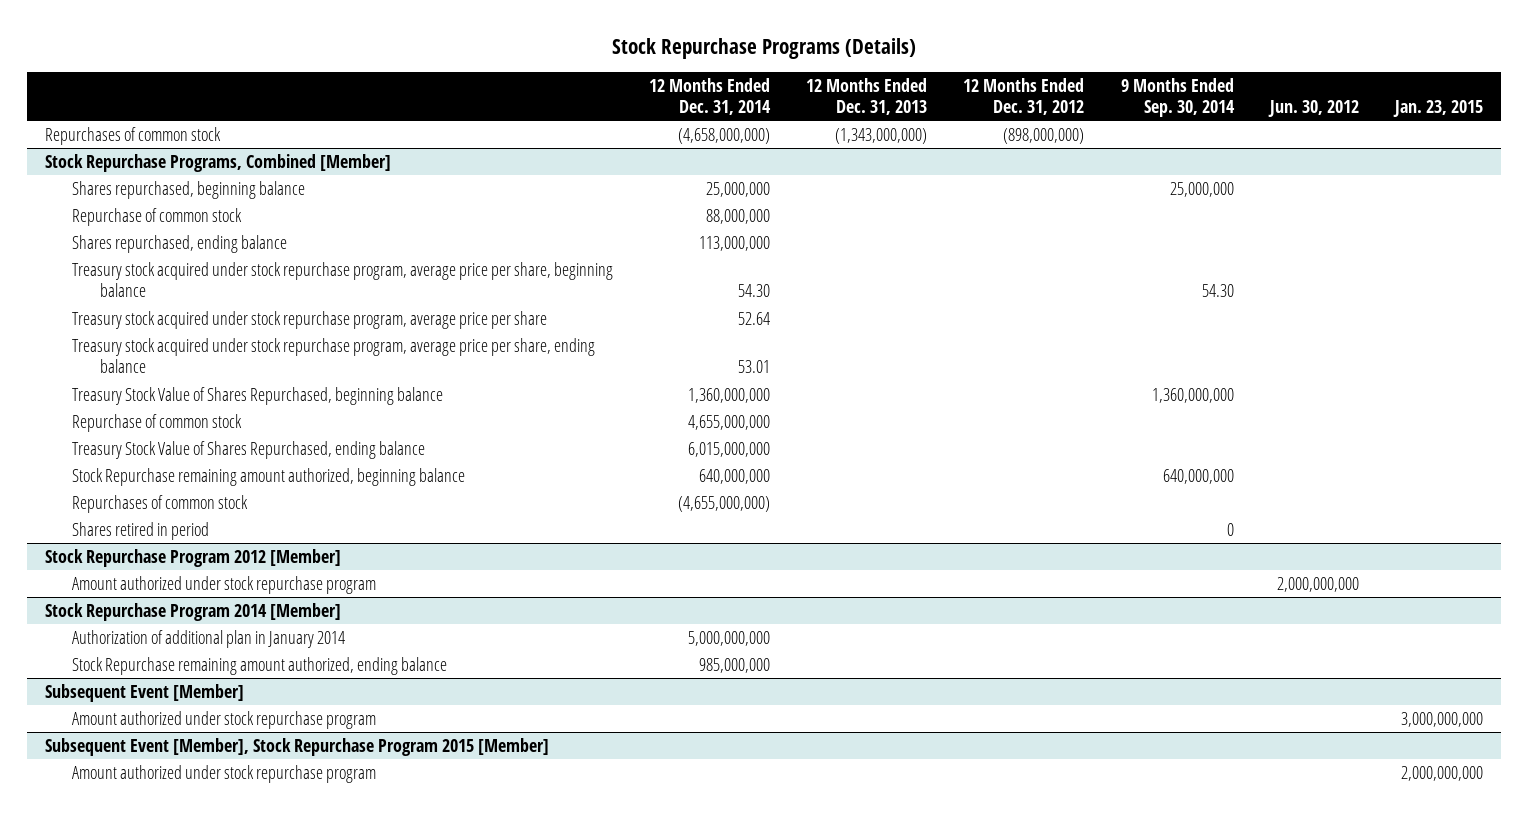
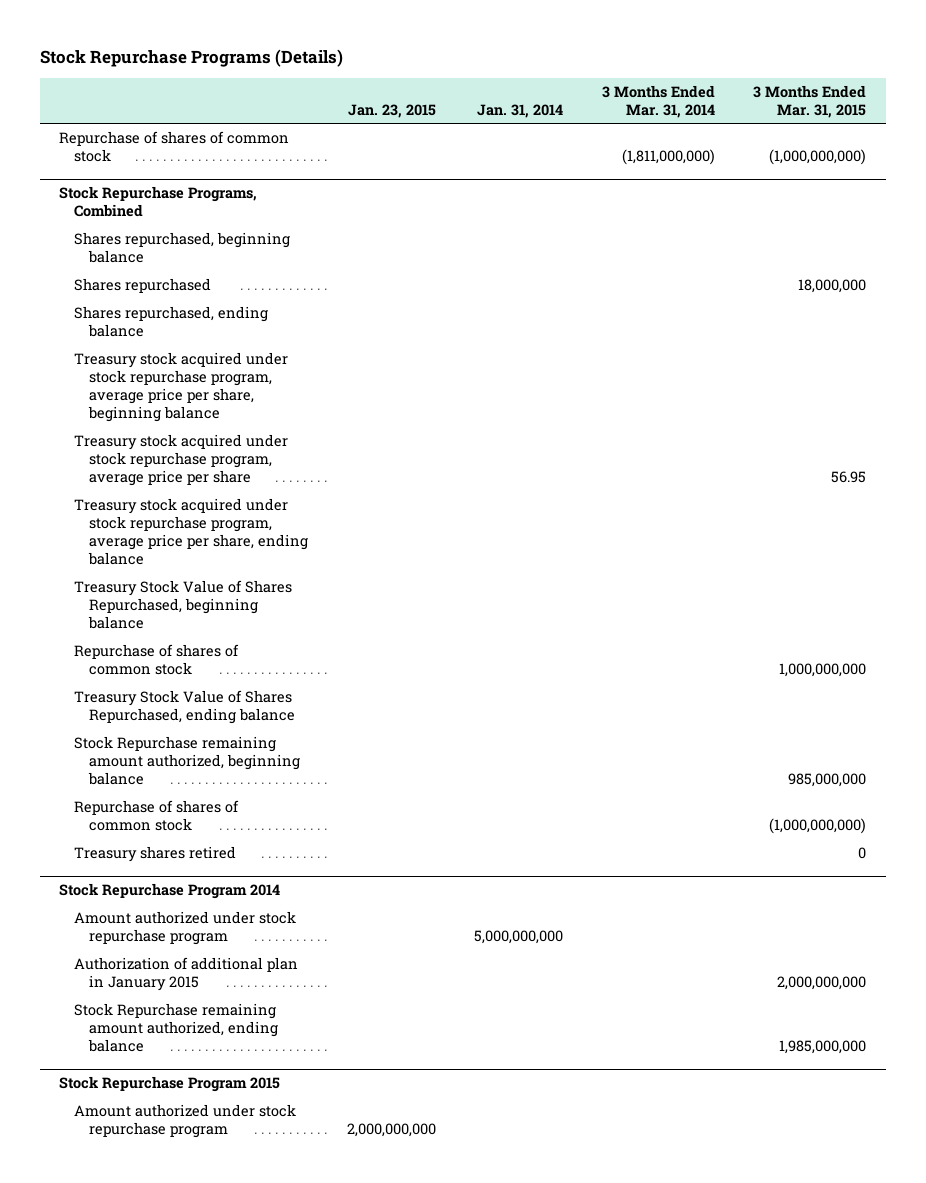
[649,77,772,116] 12 Months Ended Dec. 31, 2014 -> none
[806,77,928,116] 12 Months Ended Dec. 31, 2013 -> none
[963,77,1085,116] 12 Months Ended Dec. 31, 2012 -> none
[1120,77,1235,118] 9 Months Ended Sep. 30, 2014 -> none
[1267,100,1359,118] Jun. 30, 2012 -> none
none -> [477,103,564,118] Jan. 31, 2014
none -> [601,84,715,118] 3 Months Ended Mar. 31, 2014
none -> [753,84,867,118] 3 Months Ended Mar. 31, 2015
[44,126,221,145] Repurchases of common stock -> [59,131,290,163] Repurchase of shares of common stock
[44,153,391,172] Stock Repurchase Programs, Combined [Member] -> [59,186,258,218] Stock Repurchase Programs, Combined
[72,207,243,226] Repurchase of common stock -> [74,278,212,294] Shares repurchased
[72,413,243,432] Repurchase of common stock -> [74,644,240,676] Repurchase of shares of common stock
[44,548,341,567] Stock Repurchase Program 2012 [Member] -> none
[72,575,377,594] Amount authorized under stock repurchase program -> none
[72,494,249,513] Repurchases of common stock -> [74,800,240,832] Repurchase of shares of common stock
[72,521,210,540] Shares retired in period -> [74,846,237,863] Treasury shares retired
[44,602,341,621] Stock Repurchase Program 2014 [Member] -> [59,883,281,900] Stock Repurchase Program 2014
none -> [74,911,297,946] Amount authorized under stock repurchase program
[72,629,346,648] Authorization of additional plan in January 2014 -> [74,957,299,992] Authorization of additional plan in January 2015
[44,683,244,702] Subsequent Event [Member] -> none
[72,710,377,729] Amount authorized under stock repurchase program -> none
[44,737,549,756] Subsequent Event [Member], Stock Repurchase Program 2015 [Member] -> [59,1076,281,1093] Stock Repurchase Program 2015

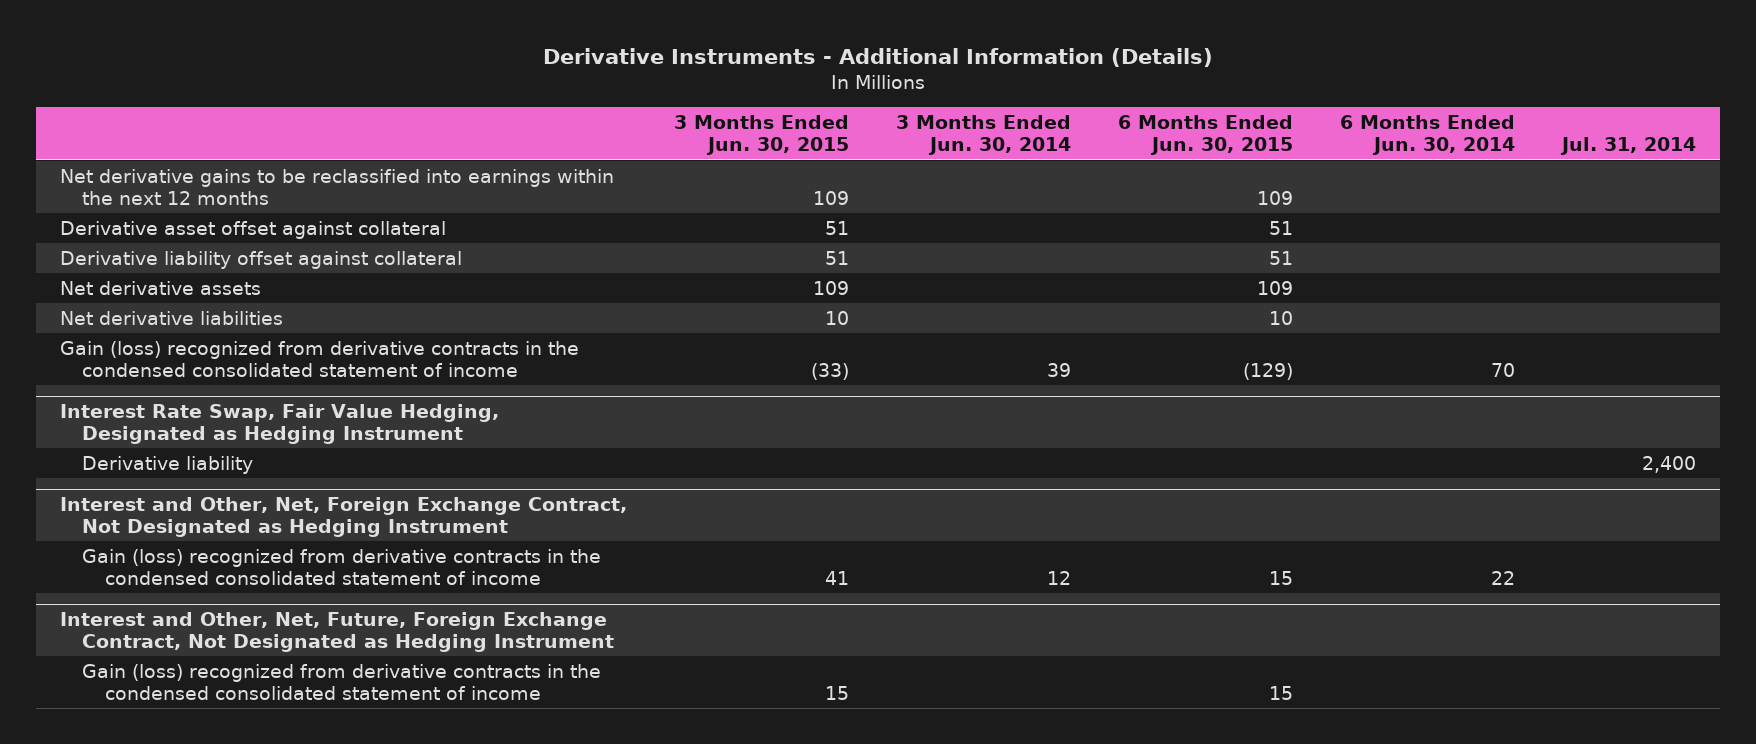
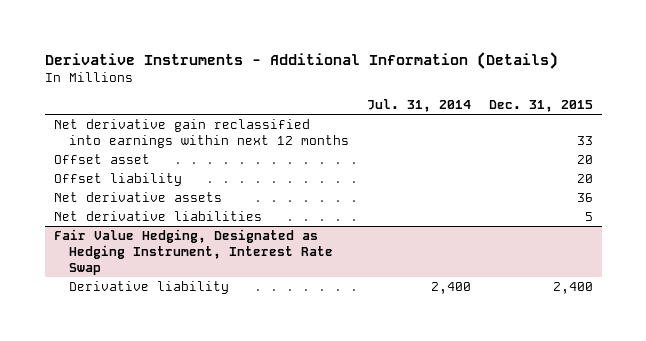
[673,115,849,156] 3 Months Ended Jun. 30, 2015 -> none
[895,115,1071,156] 3 Months Ended Jun. 30, 2014 -> none
[1118,115,1294,156] 6 Months Ended Jun. 30, 2015 -> none
[1340,115,1516,156] 6 Months Ended Jun. 30, 2014 -> none
none -> [488,100,593,113] Dec. 31, 2015
[59,220,446,239] Derivative asset offset against collateral -> none
[59,250,462,269] Derivative liability offset against collateral -> none
[59,168,614,205] Net derivative gains to be reclassified into earnings within the next 12 months -> [53,119,349,149] Net derivative gain reclassified into earnings within next 12 months
none -> [53,154,150,165] Offset asset
none -> [53,173,182,187] Offset liability
[59,340,579,377] Gain (loss) recognized from derivative contracts in the condensed consolidated statement of income -> none
[59,403,499,445] Interest Rate Swap, Fair Value Hedging, Designated as Hedging Instrument -> [53,229,333,275] Fair Value Hedging, Designated as Hedging Instrument, Interest Rate Swap
[59,496,627,538] Interest and Other, Net, Foreign Exchange Contract, Not Designated as Hedging Instrument -> none
[82,548,602,585] Gain (loss) recognized from derivative contracts in the condensed consolidated statement of income -> none
[59,611,615,653] Interest and Other, Net, Future, Foreign Exchange Contract, Not Designated as Hedging Instrument -> none
[82,663,602,700] Gain (loss) recognized from derivative contracts in the condensed consolidated statement of income -> none

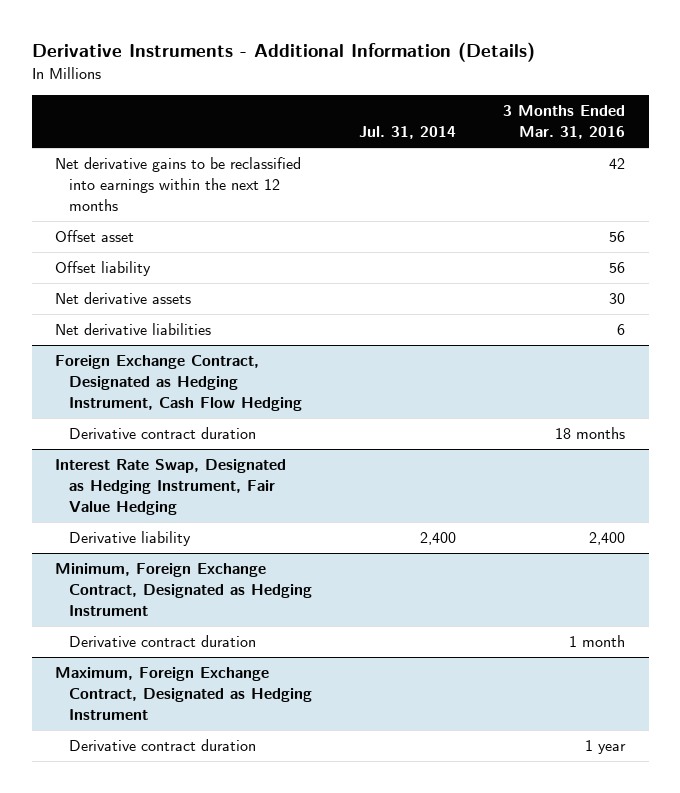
[488,100,593,113] Dec. 31, 2015 -> none
none -> [503,105,626,140] 3 Months Ended Mar. 31, 2016
[53,119,349,149] Net derivative gain reclassified into earnings within next 12 months -> [55,157,302,211] Net derivative gains to be reclassified into earnings within the next 12 months
none -> [55,355,303,411] Foreign Exchange Contract, Designated as Hedging Instrument, Cash Flow Hedging
none -> [69,427,257,440] Derivative contract duration
[53,229,333,275] Fair Value Hedging, Designated as Hedging Instrument, Interest Rate Swap -> [55,459,287,515] Interest Rate Swap, Designated as Hedging Instrument, Fair Value Hedging
none -> [55,563,313,616] Minimum, Foreign Exchange Contract, Designated as Hedging Instrument
none -> [69,635,257,648] Derivative contract duration
none -> [55,667,313,720] Maximum, Foreign Exchange Contract, Designated as Hedging Instrument
none -> [69,739,257,752] Derivative contract duration

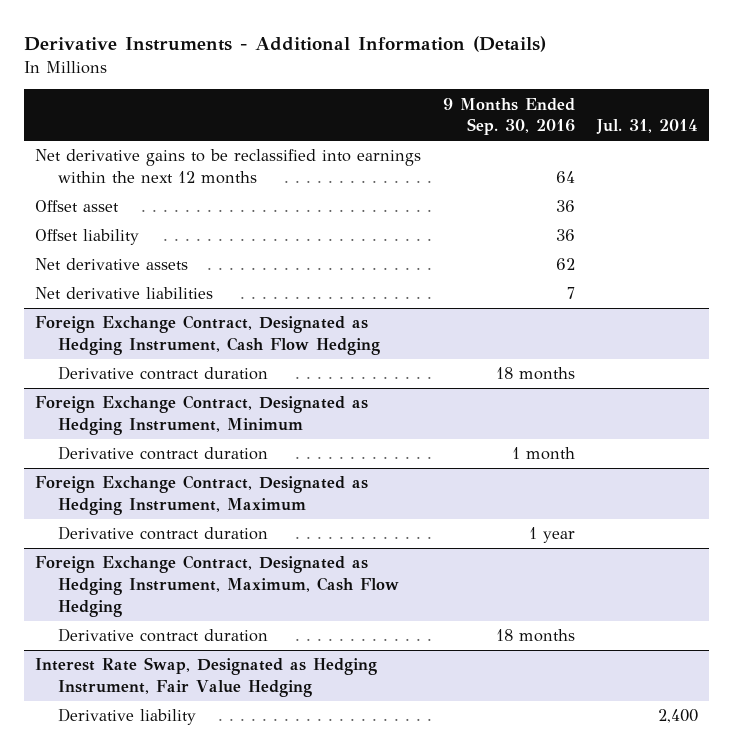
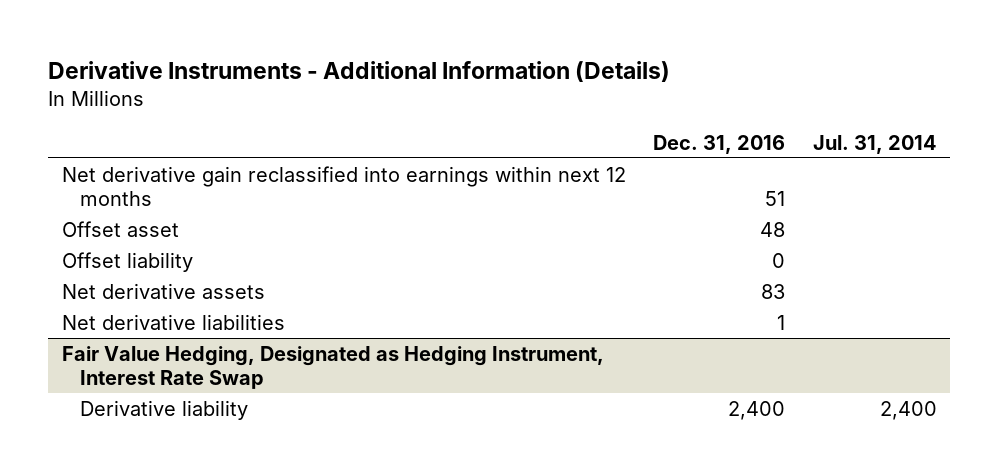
[442,97,575,136] 9 Months Ended Sep. 30, 2016 -> none
none -> [653,134,786,154] Dec. 31, 2016
[35,149,422,185] Net derivative gains to be reclassified into earnings within the next 12 months -> [61,165,626,207] Net derivative gain reclassified into earnings within next 12 months
[35,315,381,356] Foreign Exchange Contract, Designated as Hedging Instrument, Cash Flow Hedging -> none
[58,366,269,381] Derivative contract duration -> none
[35,395,369,436] Foreign Exchange Contract, Designated as Hedging Instrument, Minimum -> none
[58,446,269,461] Derivative contract duration -> none
[35,475,369,516] Foreign Exchange Contract, Designated as Hedging Instrument, Maximum -> none
[58,526,269,541] Derivative contract duration -> none
[35,555,400,617] Foreign Exchange Contract, Designated as Hedging Instrument, Maximum, Cash Flow Hedging -> none
[58,628,269,643] Derivative contract duration -> none
[35,657,378,698] Interest Rate Swap, Designated as Hedging Instrument, Fair Value Hedging -> [61,345,604,390] Fair Value Hedging, Designated as Hedging Instrument, Interest Rate Swap

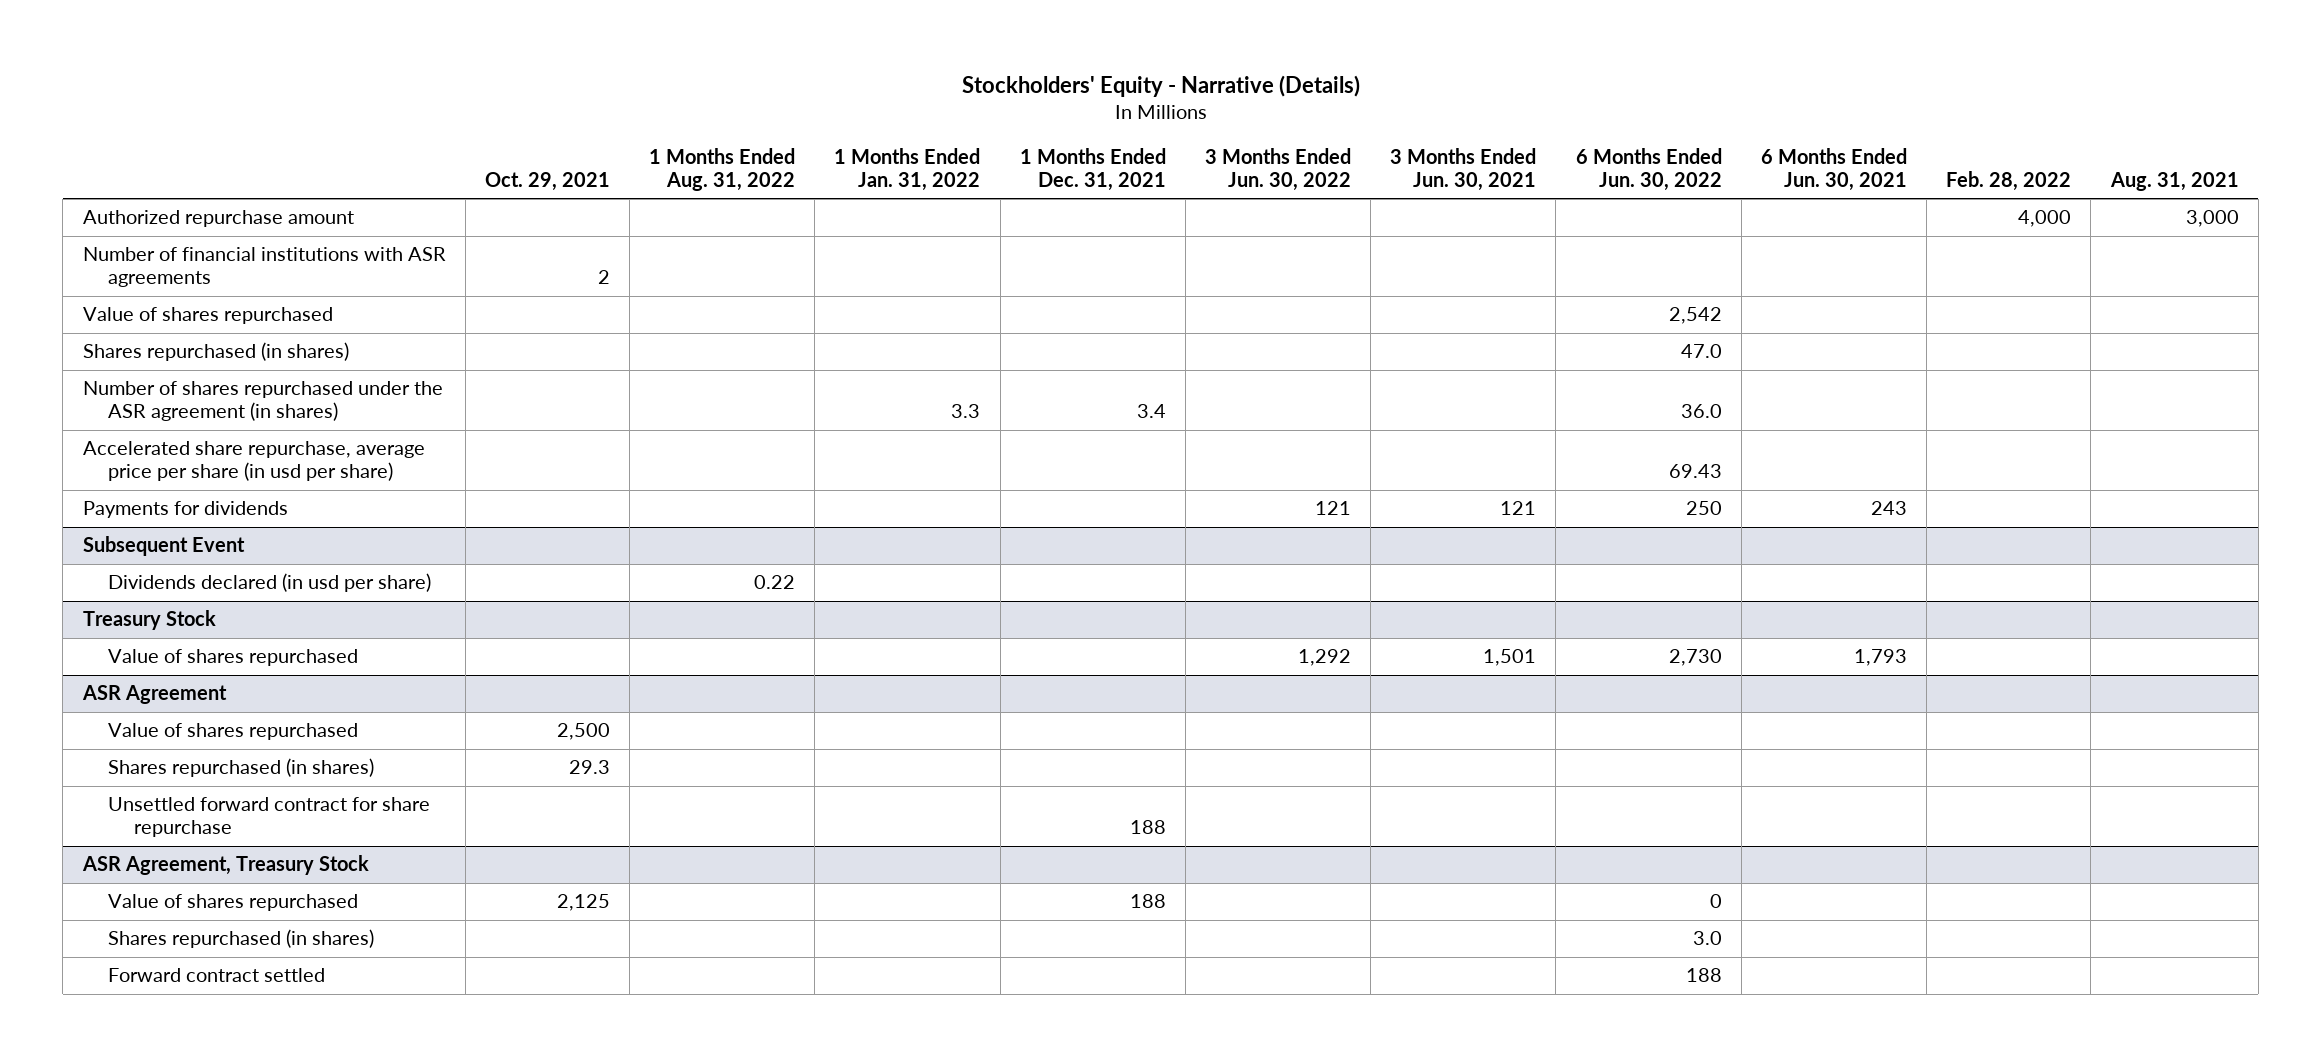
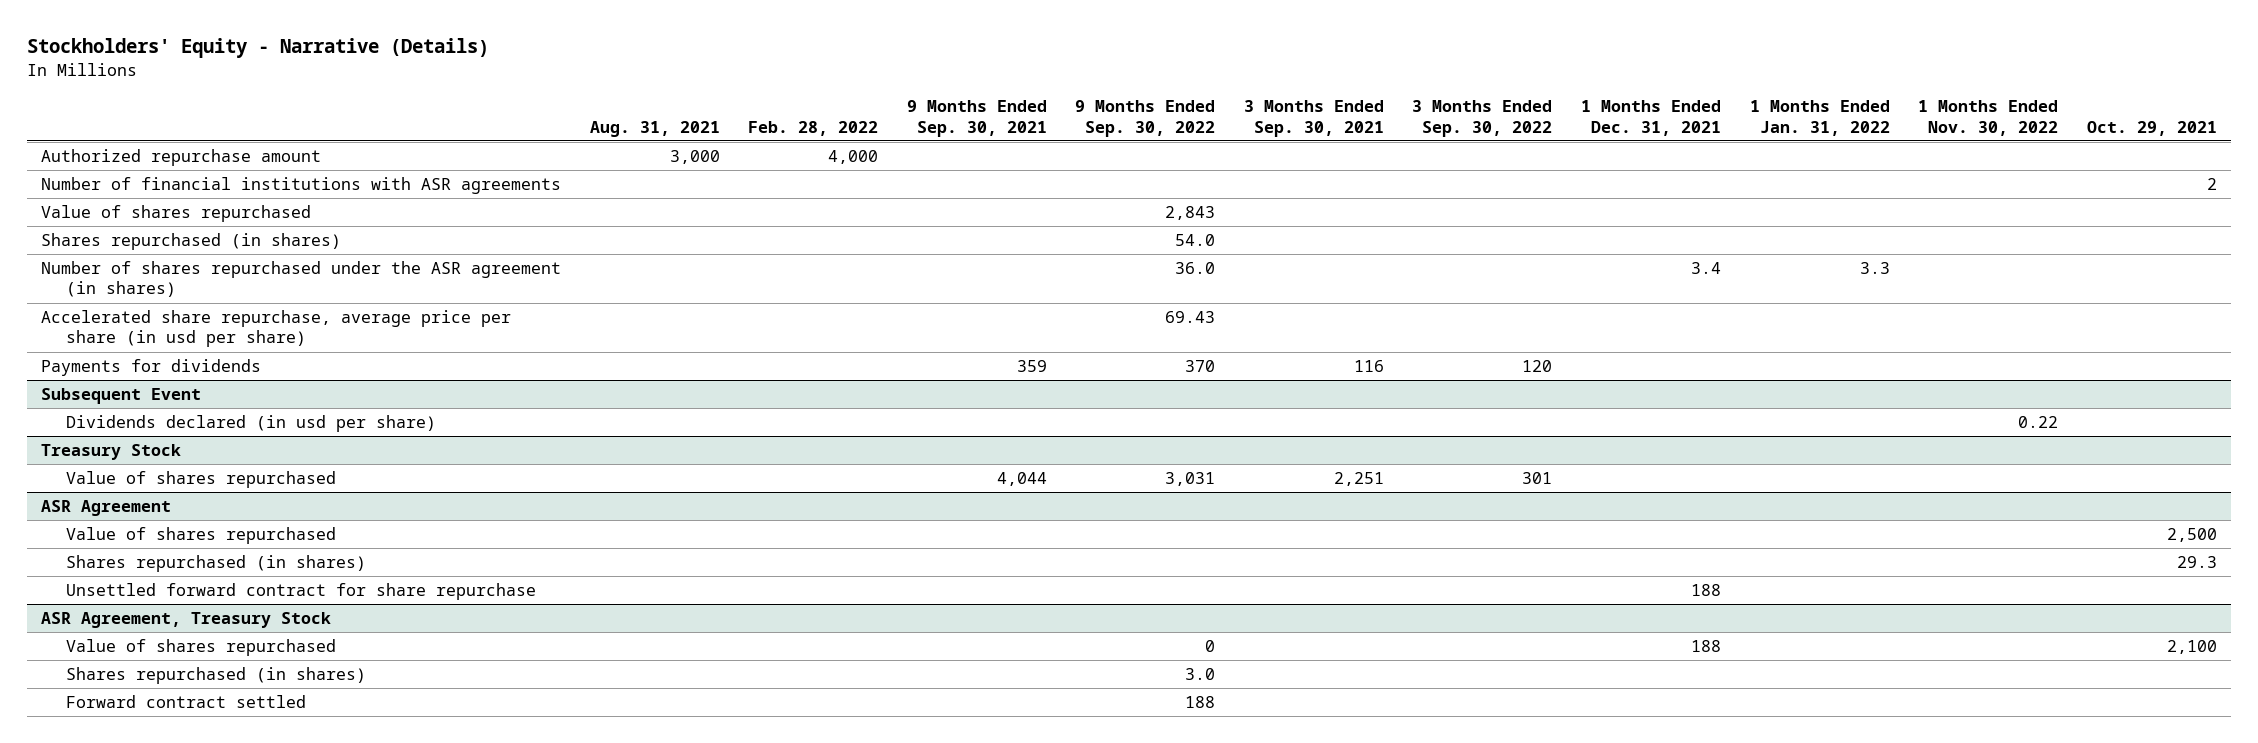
[649,147,796,191] 1 Months Ended Aug. 31, 2022 -> none
[1205,147,1352,191] 3 Months Ended Jun. 30, 2022 -> none
[1390,147,1537,191] 3 Months Ended Jun. 30, 2021 -> none
[1575,147,1722,191] 6 Months Ended Jun. 30, 2022 -> none
[1760,147,1907,191] 6 Months Ended Jun. 30, 2021 -> none
none -> [906,100,1047,137] 9 Months Ended Sep. 30, 2021
none -> [1075,100,1216,137] 9 Months Ended Sep. 30, 2022
none -> [1243,100,1384,137] 3 Months Ended Sep. 30, 2021
none -> [1412,100,1553,137] 3 Months Ended Sep. 30, 2022
none -> [1918,100,2059,136] 1 Months Ended Nov. 30, 2022
[556,894,610,912] 2,125 -> [2166,640,2217,655] 2,100

